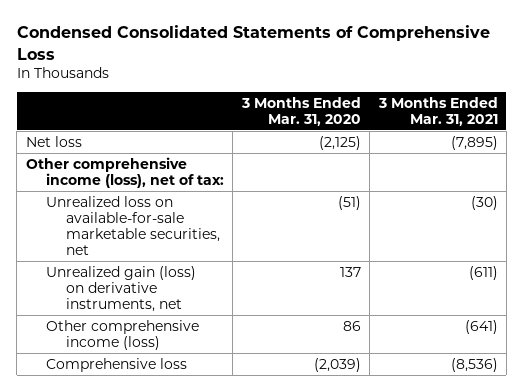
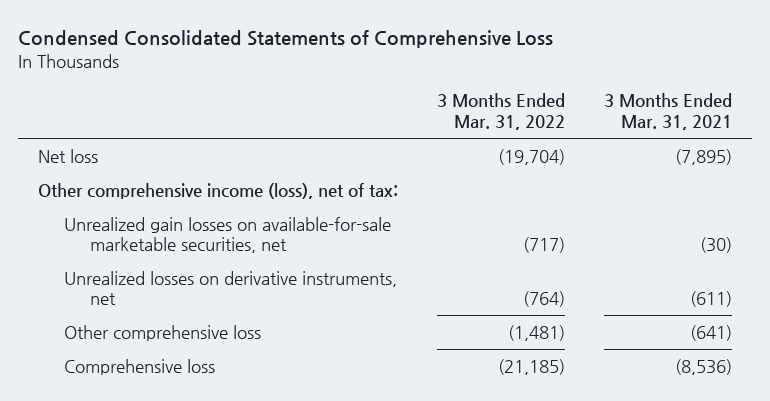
[240,96,361,126] 3 Months Ended Mar. 31, 2020 -> none
none -> [437,93,566,131] 3 Months Ended Mar. 31, 2022
[45,195,221,255] Unrealized loss on available-for-sale marketable securities, net -> [64,216,392,254] Unrealized gain losses on available-for-sale marketable securities, net
[45,265,196,312] Unrealized gain (loss) on derivative instruments, net -> [64,270,398,306] Unrealized losses on derivative instruments, net
[45,319,199,350] Other comprehensive income (loss) -> [64,324,262,341] Other comprehensive loss

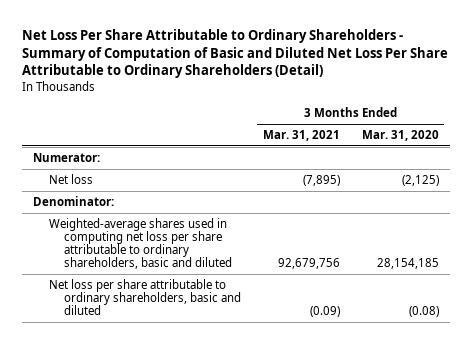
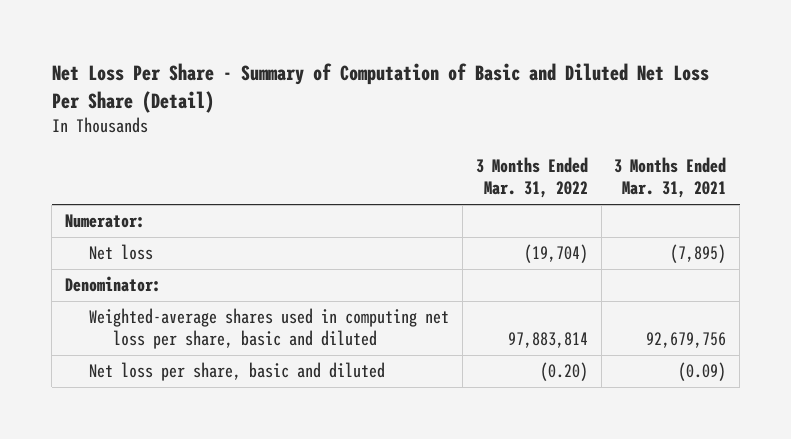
[22,28,449,79] Net Loss Per Share Attributable to Ordinary Shareholders - Summary of Computation of Basic and Diluted Net Loss Per Share Attributable to Ordinary Shareholders (Detail) -> [51,62,709,113] Net Loss Per Share - Summary of Computation of Basic and Diluted Net Loss Per Share (Detail)
[361,129,439,141] Mar. 31, 2020 -> none
none -> [475,157,588,199] 3 Months Ended Mar. 31, 2022
[48,217,232,270] Weighted-average shares used in computing net loss per share attributable to ordinary shareholders, basic and diluted -> [89,308,450,350] Weighted-average shares used in computing net loss per share, basic and diluted
[48,278,241,316] Net loss per share attributable to ordinary shareholders, basic and diluted -> [89,362,386,382] Net loss per share, basic and diluted

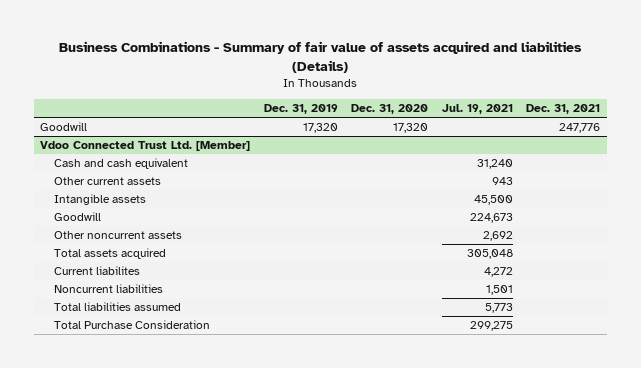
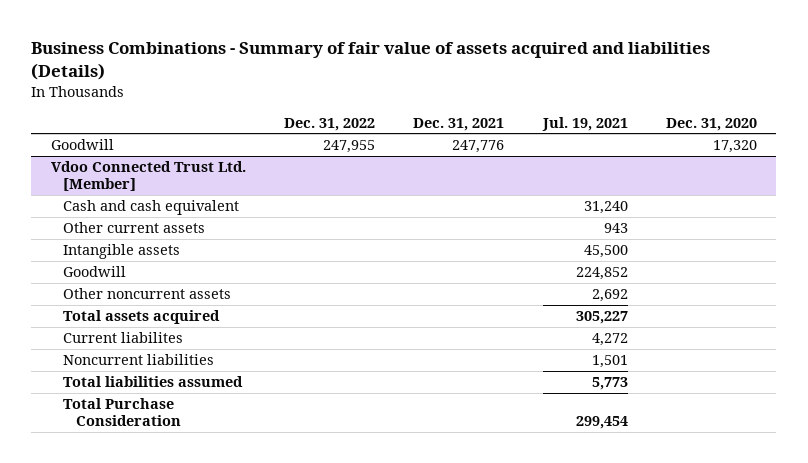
[263,104,338,115] Dec. 31, 2019 -> none
none -> [283,117,375,131] Dec. 31, 2022
[469,213,513,224] 224,673 -> [575,267,628,281] 224,852
[466,249,513,260] 305,048 -> [575,311,628,325] 305,227
[469,321,513,332] 299,275 -> [575,416,628,430] 299,454

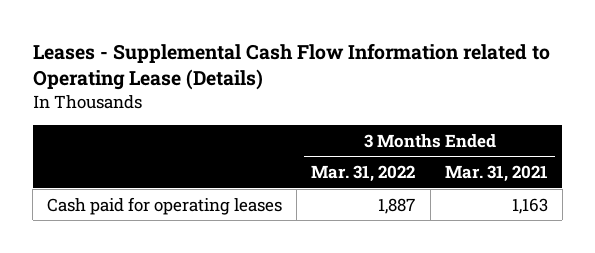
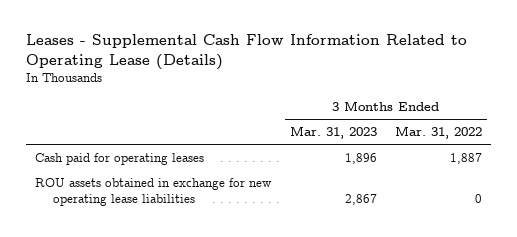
[32,42,550,91] Leases - Supplemental Cash Flow Information related to Operating Lease (Details) -> [25,34,467,70] Leases - Supplemental Cash Flow Information Related to Operating Lease (Details)
[444,165,548,183] Mar. 31, 2021 -> none
none -> [289,126,377,140] Mar. 31, 2023
none -> [34,177,272,206] ROU assets obtained in exchange for new operating lease liabilities

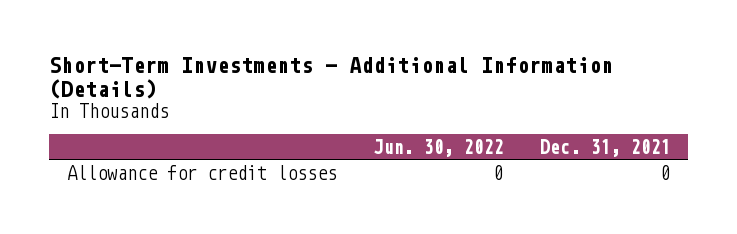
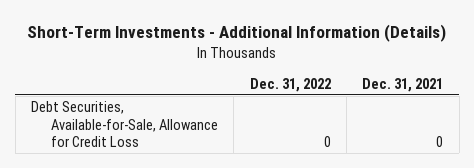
[373,138,504,157] Jun. 30, 2022 -> none
none -> [249,77,331,92] Dec. 31, 2022
[66,164,337,180] Allowance for credit losses -> [31,101,218,148] Debt Securities, Available-for-Sale, Allowance for Credit Loss

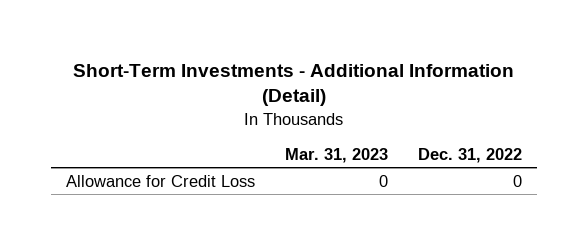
[27,24,447,43] Short-Term Investments - Additional Information (Details) -> [73,63,515,107] Short-Term Investments - Additional Information (Detail)
[362,77,444,92] Dec. 31, 2021 -> none
none -> [285,147,389,163] Mar. 31, 2023
[31,101,218,148] Debt Securities, Available-for-Sale, Allowance for Credit Loss -> [66,174,256,187] Allowance for Credit Loss

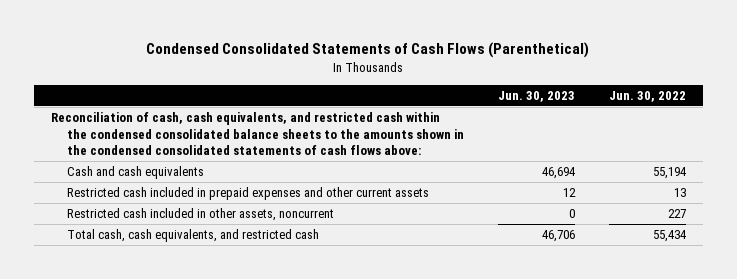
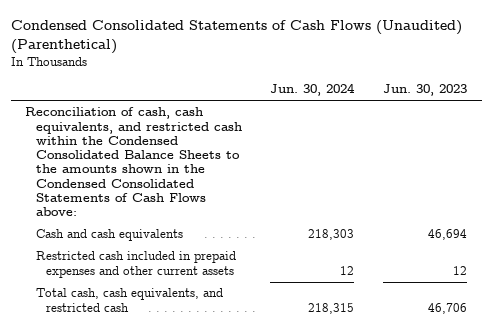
[146,42,590,59] Condensed Consolidated Statements of Cash Flows (Parenthetical) -> [10,19,462,54] Condensed Consolidated Statements of Cash Flows (Unaudited) (Parenthetical)
[608,90,686,102] Jun. 30, 2022 -> none
none -> [270,83,356,97] Jun. 30, 2024
[50,112,465,156] Reconciliation of cash, cash equivalents, and restricted cash within the condensed consolidated balance sheets to the amounts shown in the condensed consolidated statements of cash flows above: -> [25,107,242,217] Reconciliation of cash, cash equivalents, and restricted cash within the Condensed Consolidated Balance Sheets to the amounts shown in the Condensed Consolidated Statements of Cash Flows above:
[67,208,335,222] Restricted cash included in other assets, noncurrent -> none

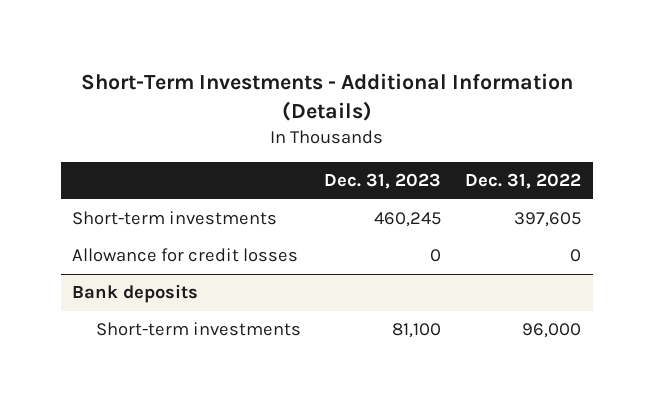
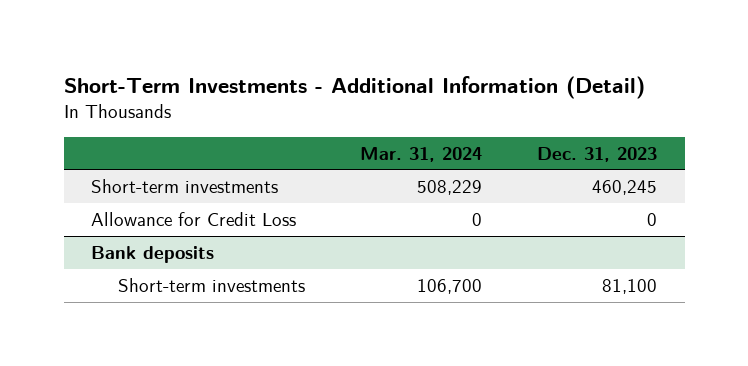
[80,73,573,122] Short-Term Investments - Additional Information (Details) -> [63,75,645,99] Short-Term Investments - Additional Information (Detail)
[464,173,581,190] Dec. 31, 2022 -> none
none -> [359,146,482,162] Mar. 31, 2024
[72,248,299,263] Allowance for credit losses -> [91,211,297,226] Allowance for Credit Loss

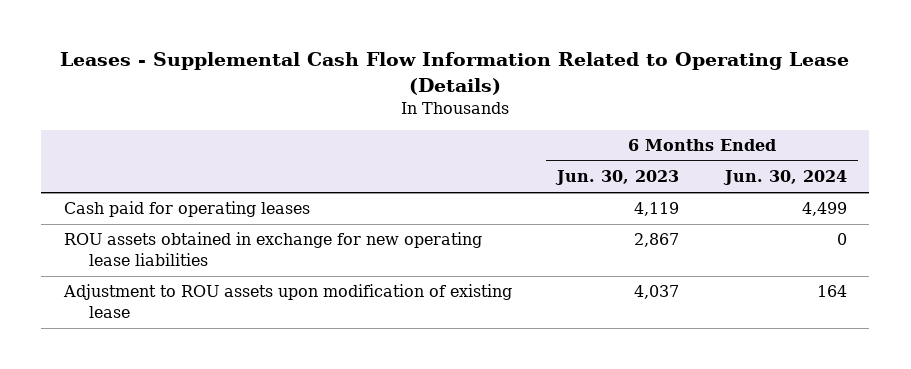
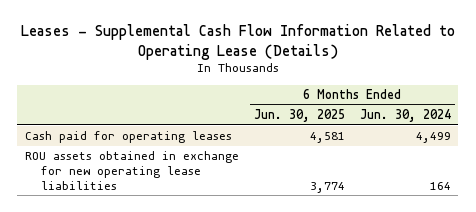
[555,170,680,186] Jun. 30, 2023 -> none
none -> [253,109,345,123] Jun. 30, 2025
[62,284,512,319] Adjustment to ROU assets upon modification of existing lease -> none
[836,233,847,246] 0 -> [429,181,451,190] 164

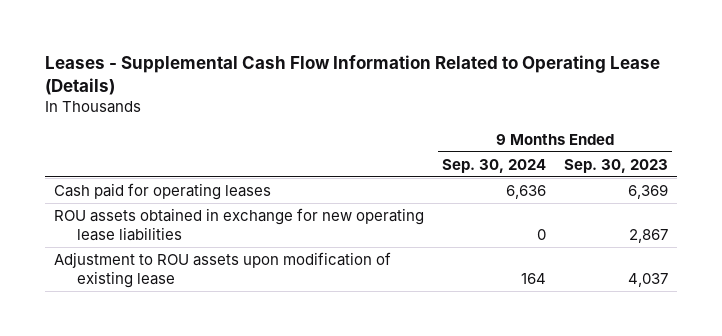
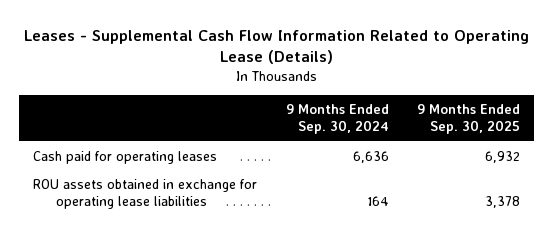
[563,158,668,173] Sep. 30, 2023 -> none
none -> [416,104,520,135] 9 Months Ended Sep. 30, 2025
[54,251,392,288] Adjustment to ROU assets upon modification of existing lease -> none
[54,207,425,241] ROU assets obtained in exchange for new operating lease liabilities -> [33,178,258,210] ROU assets obtained in exchange for operating lease liabilities
[537,228,547,240] 0 -> [366,196,389,207] 164

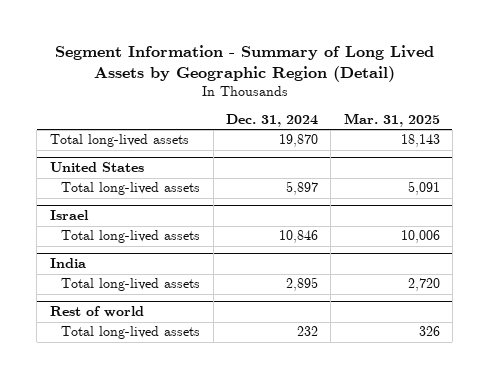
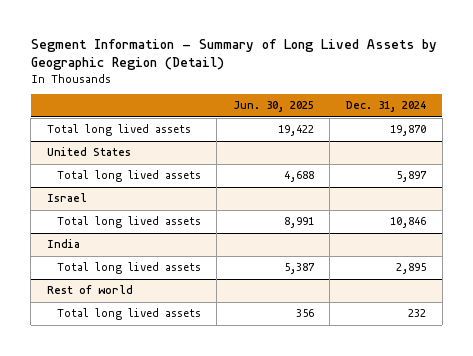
[343,112,440,127] Mar. 31, 2025 -> none
none -> [232,101,314,113] Jun. 30, 2025
[49,134,189,148] Total long-lived assets -> [47,124,192,137] Total long lived assets
[61,182,201,196] Total long-lived assets -> [56,170,201,183] Total long lived assets
[61,230,201,244] Total long-lived assets -> [56,216,201,229] Total long lived assets
[61,278,201,292] Total long-lived assets -> [56,262,201,275] Total long lived assets
[61,326,201,340] Total long-lived assets -> [56,308,201,321] Total long lived assets

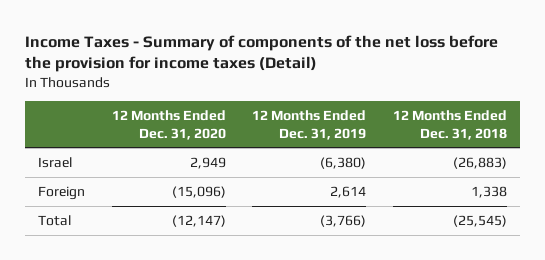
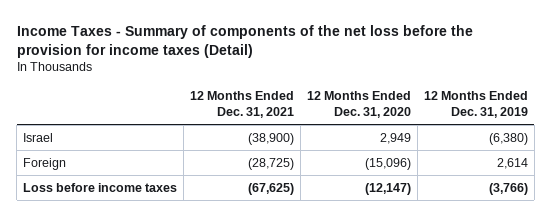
[392,109,507,140] 12 Months Ended Dec. 31, 2018 -> none
none -> [190,91,295,119] 12 Months Ended Dec. 31, 2021
[38,214,72,226] Total -> [23,182,178,192] Loss before income taxes

